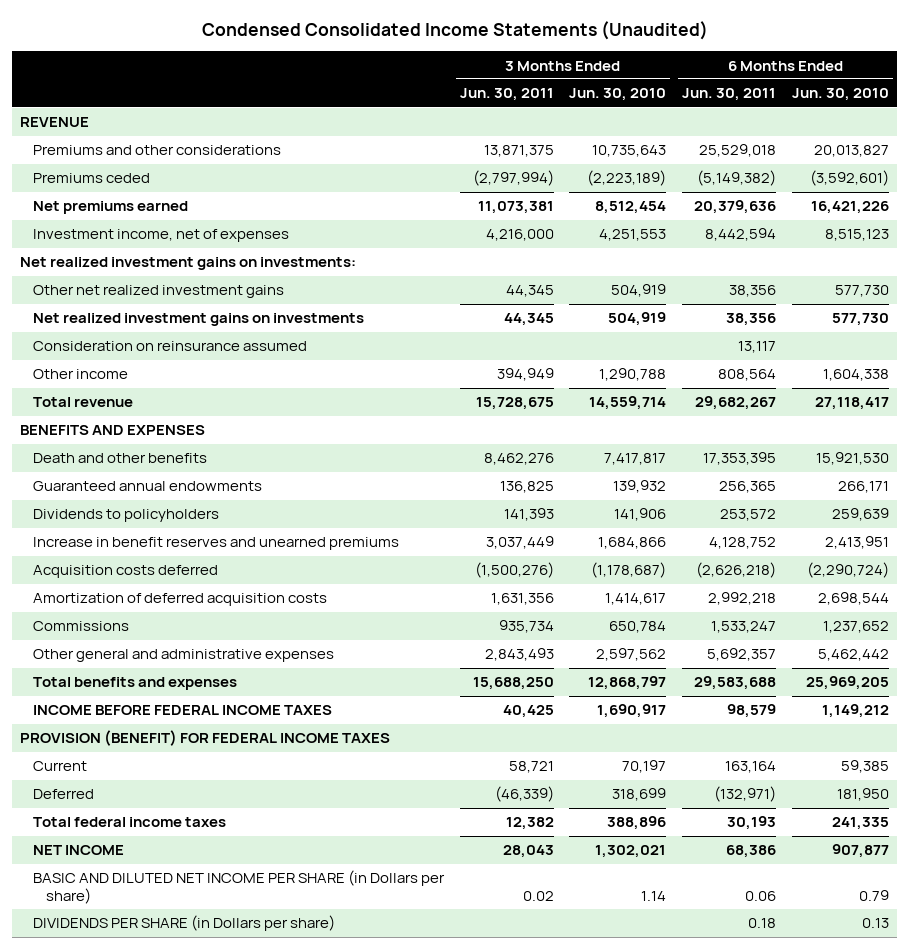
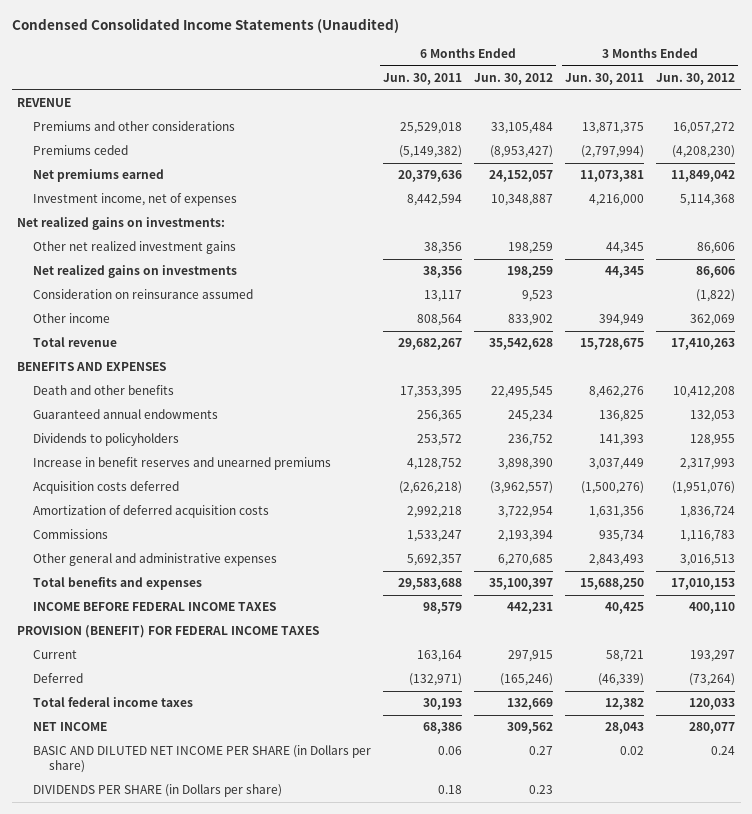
[569,88,667,102] Jun. 30, 2010 -> none
[791,88,889,102] Jun. 30, 2010 -> none
none -> [474,73,554,86] Jun. 30, 2012
none -> [655,73,735,86] Jun. 30, 2012
[20,257,357,271] Net realized investment gains on investments: -> [17,217,226,231] Net realized gains on investments:
[33,313,365,327] Net realized investment gains on investments -> [33,265,238,279] Net realized gains on investments

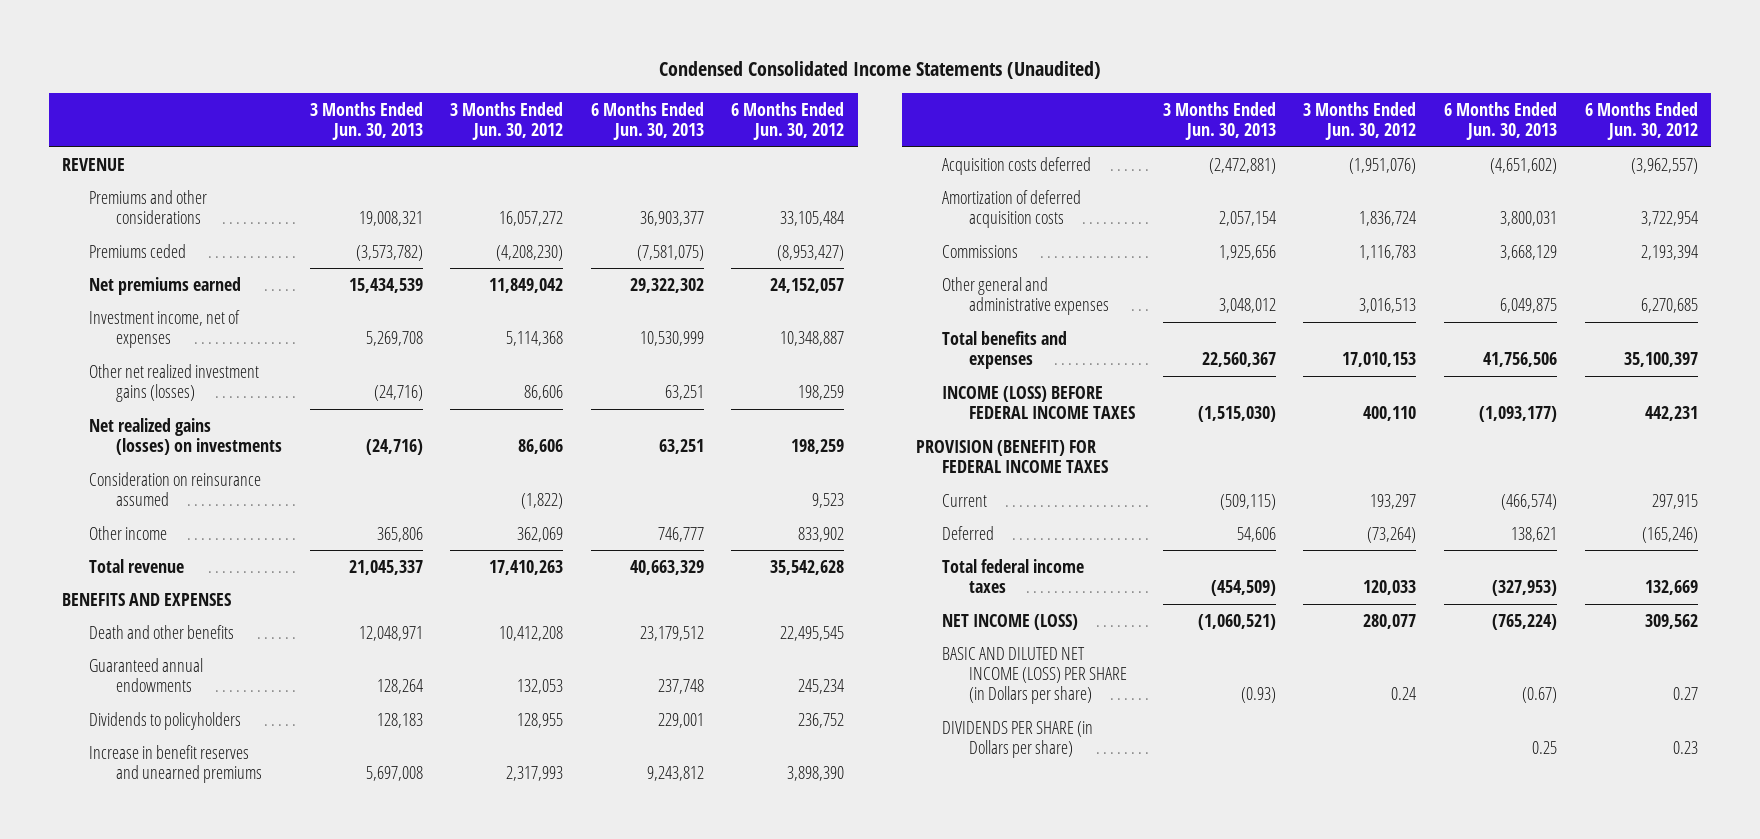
[383,73,463,86] Jun. 30, 2011 -> none
[564,73,644,86] Jun. 30, 2011 -> none
none -> [309,101,423,141] 3 Months Ended Jun. 30, 2013
none -> [590,101,704,141] 6 Months Ended Jun. 30, 2013
[17,217,226,231] Net realized gains on investments: -> none
[33,241,237,255] Other net realized investment gains -> [89,363,260,403] Other net realized investment gains (losses)
[33,265,238,279] Net realized gains on investments -> [89,417,283,456] Net realized gains (losses) on investments
[33,602,277,612] INCOME BEFORE FEDERAL INCOME TAXES -> [942,385,1136,420] INCOME (LOSS) BEFORE FEDERAL INCOME TAXES
[33,722,108,732] NET INCOME -> [942,613,1079,630] NET INCOME (LOSS)
[33,745,372,774] BASIC AND DILUTED NET INCOME PER SHARE (in Dollars per share) -> [942,646,1128,705] BASIC AND DILUTED NET INCOME (LOSS) PER SHARE (in Dollars per share)

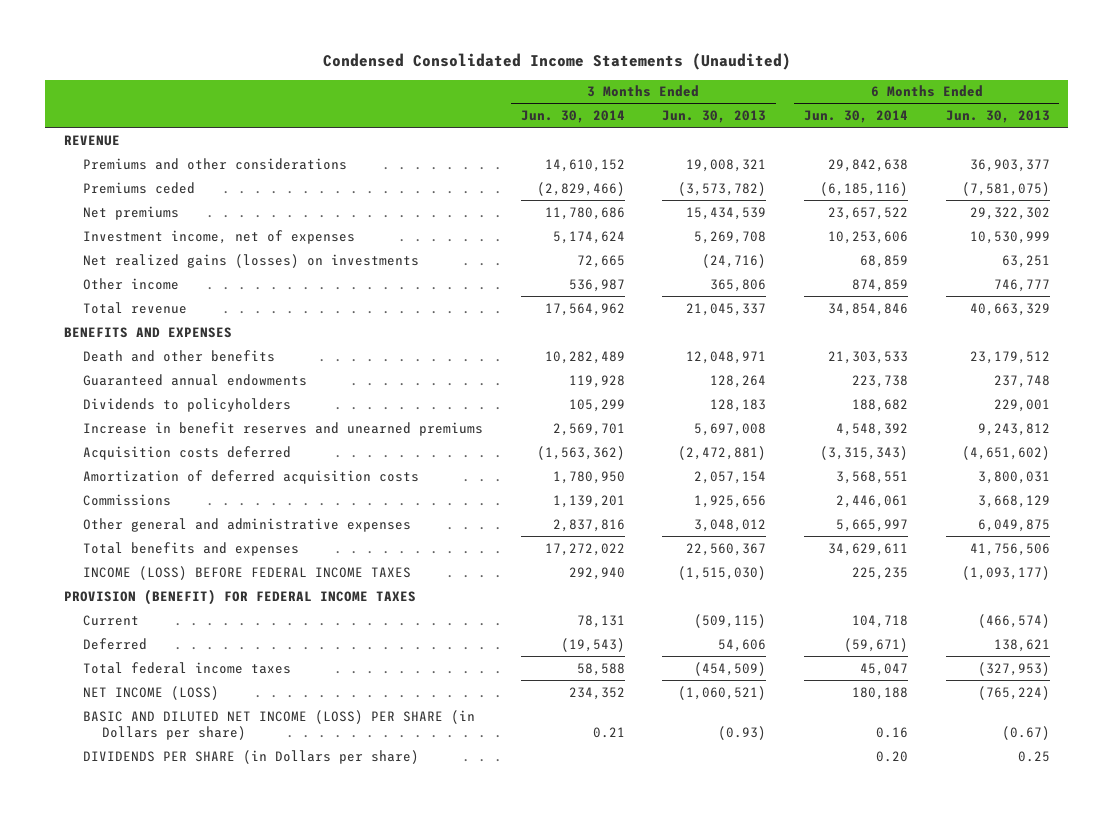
[450,101,564,141] 3 Months Ended Jun. 30, 2012 -> none
[731,101,845,141] 6 Months Ended Jun. 30, 2012 -> none
none -> [520,110,625,124] Jun. 30, 2014
none -> [803,110,908,124] Jun. 30, 2014
[89,276,242,295] Net premiums earned -> [82,205,179,220] Net premiums
[89,363,260,403] Other net realized investment gains (losses) -> none
[89,471,262,507] Consideration on reinsurance assumed -> none

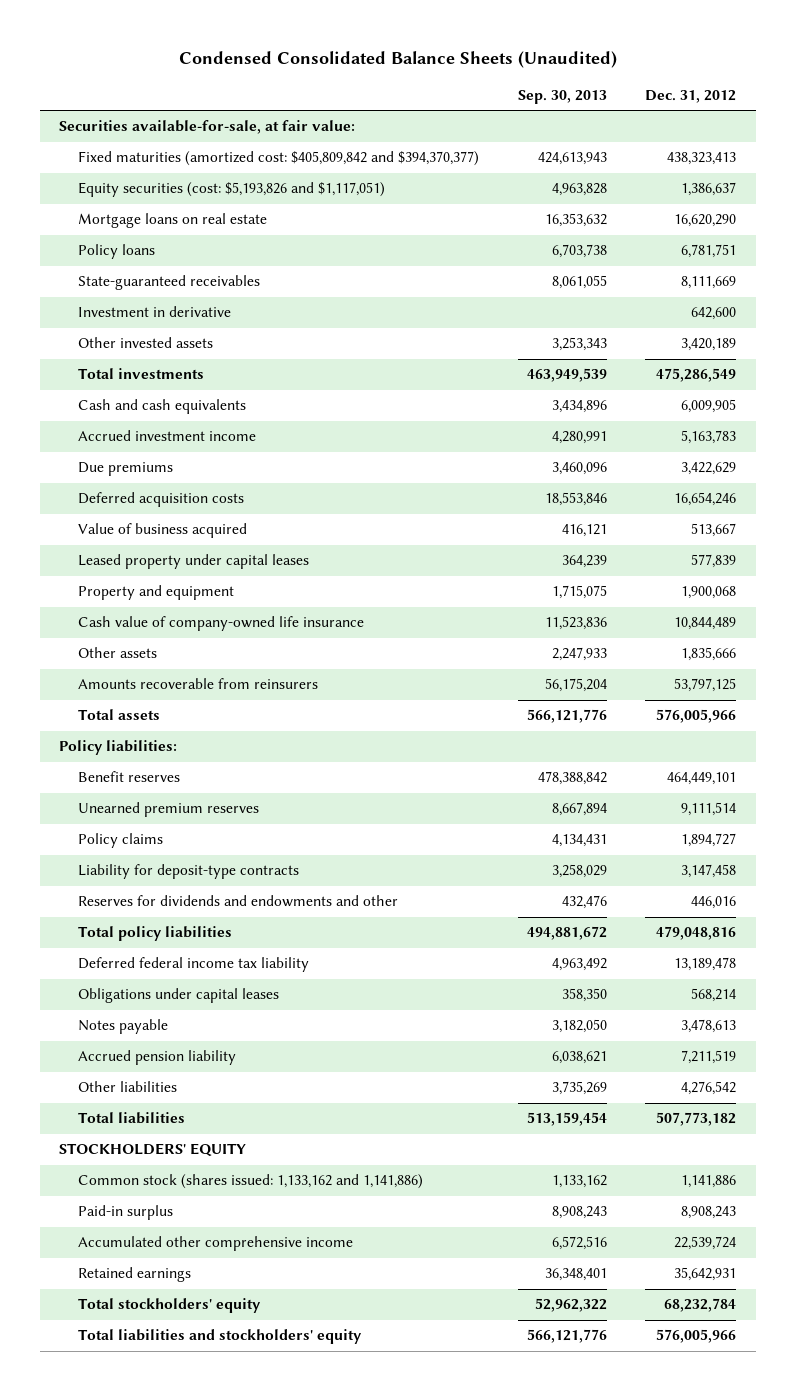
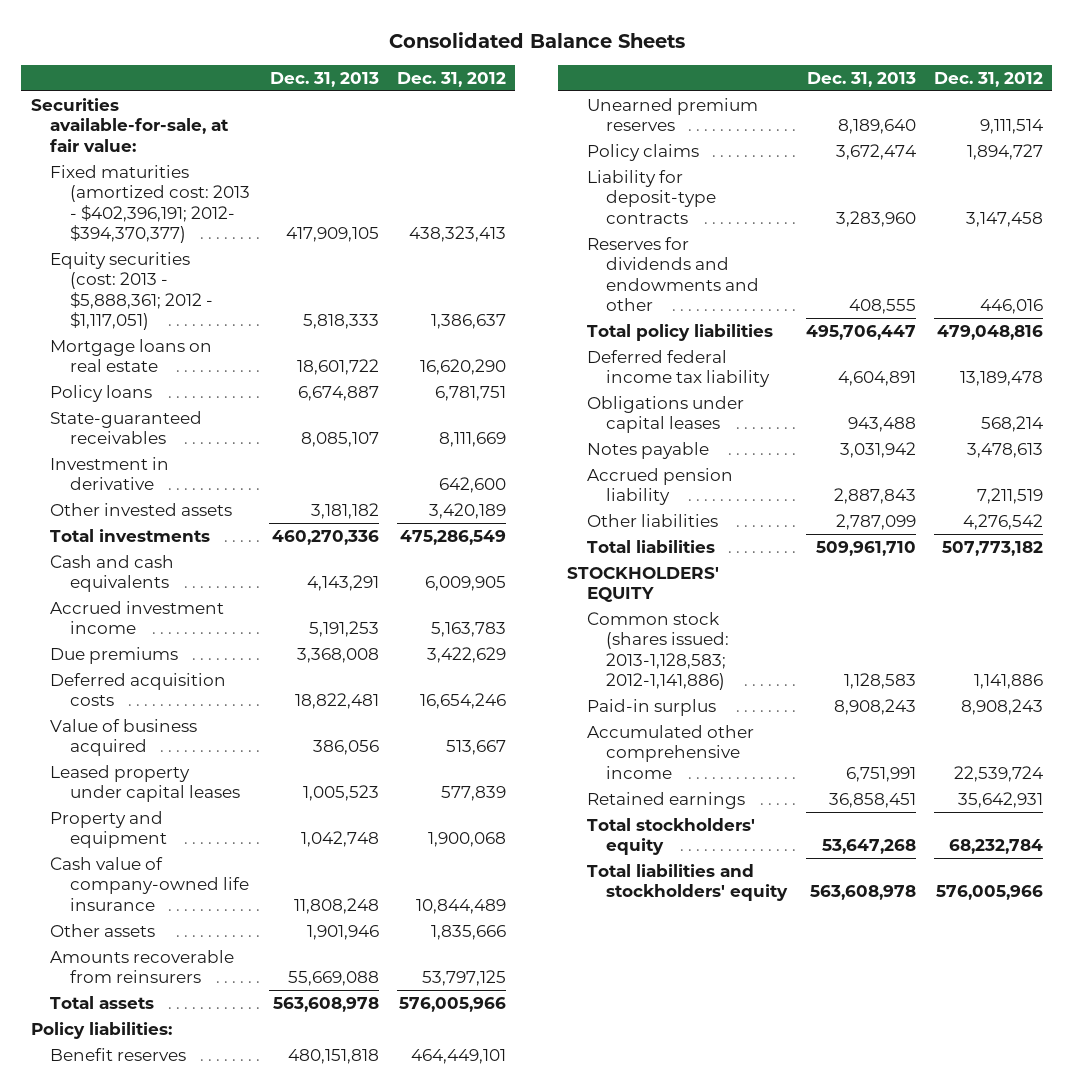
[178,51,617,69] Condensed Consolidated Balance Sheets (Unaudited) -> [388,32,685,49] Consolidated Balance Sheets
[517,90,607,105] Sep. 30, 2013 -> none
none -> [269,71,379,87] Dec. 31, 2013
[78,151,480,167] Fixed maturities (amortized cost: $405,809,842 and $394,370,377) -> [50,164,250,244] Fixed maturities (amortized cost: 2013 - $402,396,191; 2012- $394,370,377)
[78,182,386,198] Equity securities (cost: $5,193,826 and $1,117,051) -> [50,251,213,331] Equity securities (cost: 2013 - $5,888,361; 2012 - $1,117,051)
[78,1174,424,1190] Common stock (shares issued: 1,133,162 and 1,141,886) -> [586,611,730,691] Common stock (shares issued: 2013-1,128,583; 2012-1,141,886)

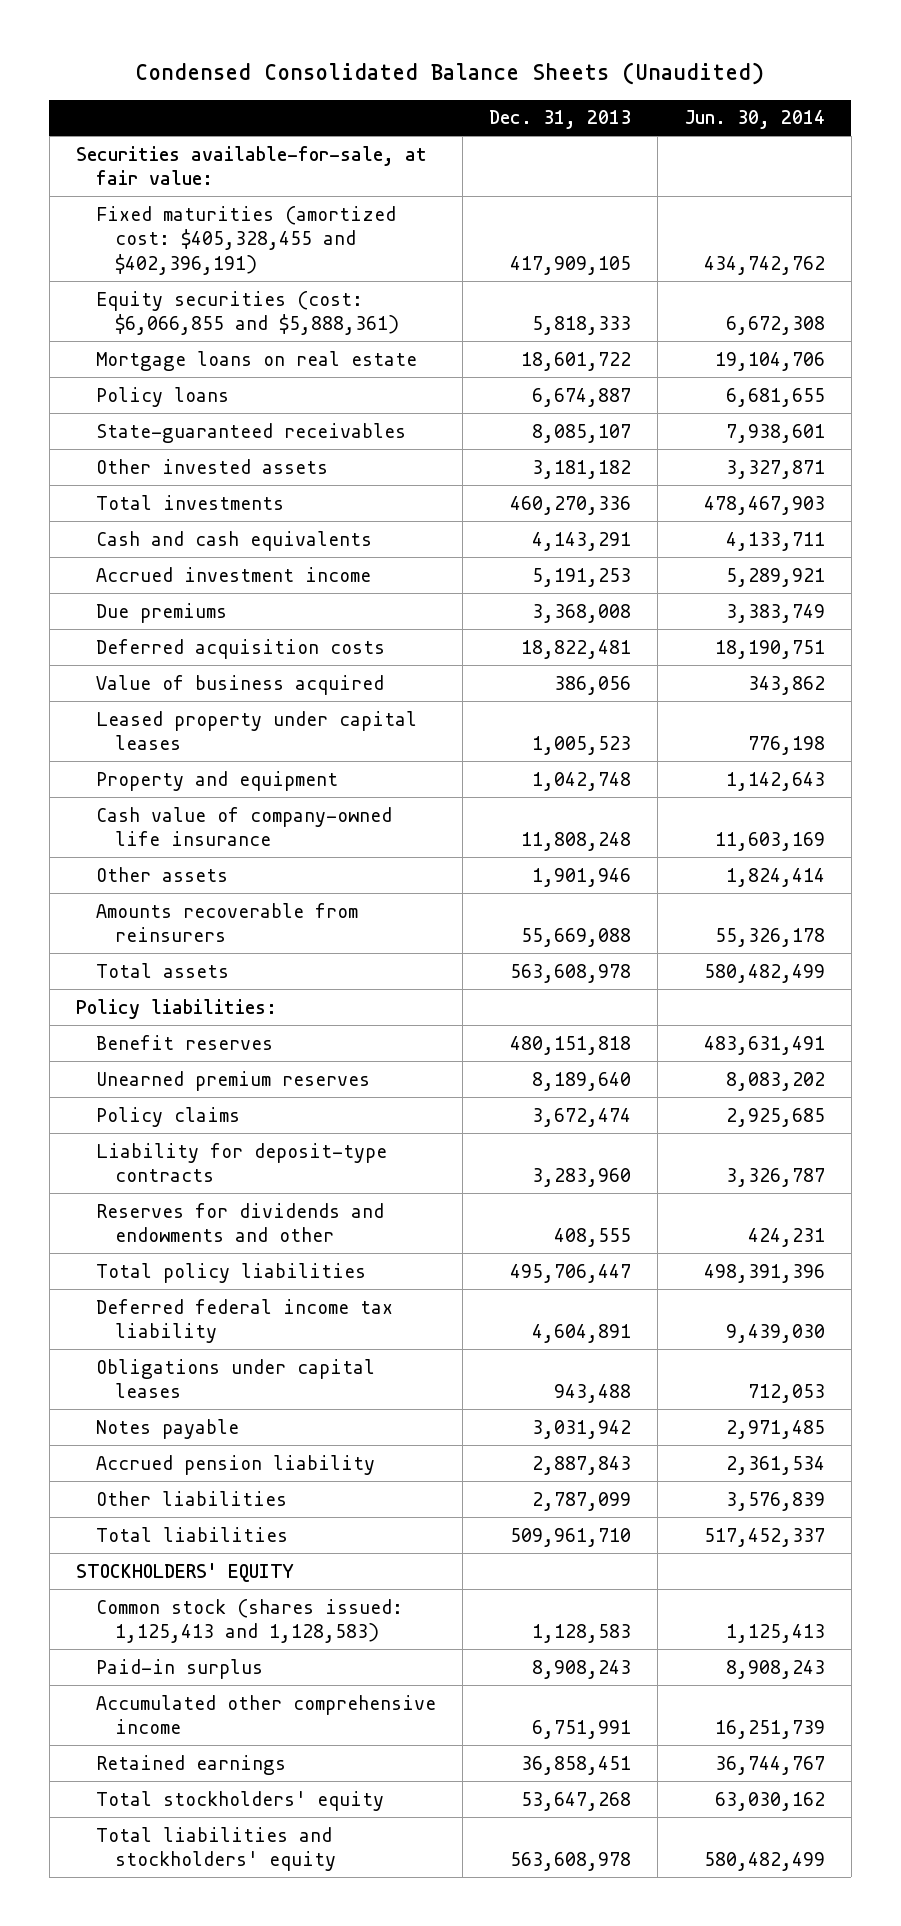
[388,32,685,49] Consolidated Balance Sheets -> [135,61,765,85] Condensed Consolidated Balance Sheets (Unaudited)
[397,71,507,87] Dec. 31, 2012 -> none
none -> [684,110,825,130] Jun. 30, 2014
[50,164,250,244] Fixed maturities (amortized cost: 2013 - $402,396,191; 2012- $394,370,377) -> [95,205,396,275] Fixed maturities (amortized cost: $405,328,455 and $402,396,191)
[50,251,213,331] Equity securities (cost: 2013 - $5,888,361; 2012 - $1,117,051) -> [95,290,400,336] Equity securities (cost: $6,066,855 and $5,888,361)
[50,456,170,491] Investment in derivative -> none
[586,611,730,691] Common stock (shares issued: 2013-1,128,583; 2012-1,141,886) -> [95,1598,403,1644] Common stock (shares issued: 1,125,413 and 1,128,583)

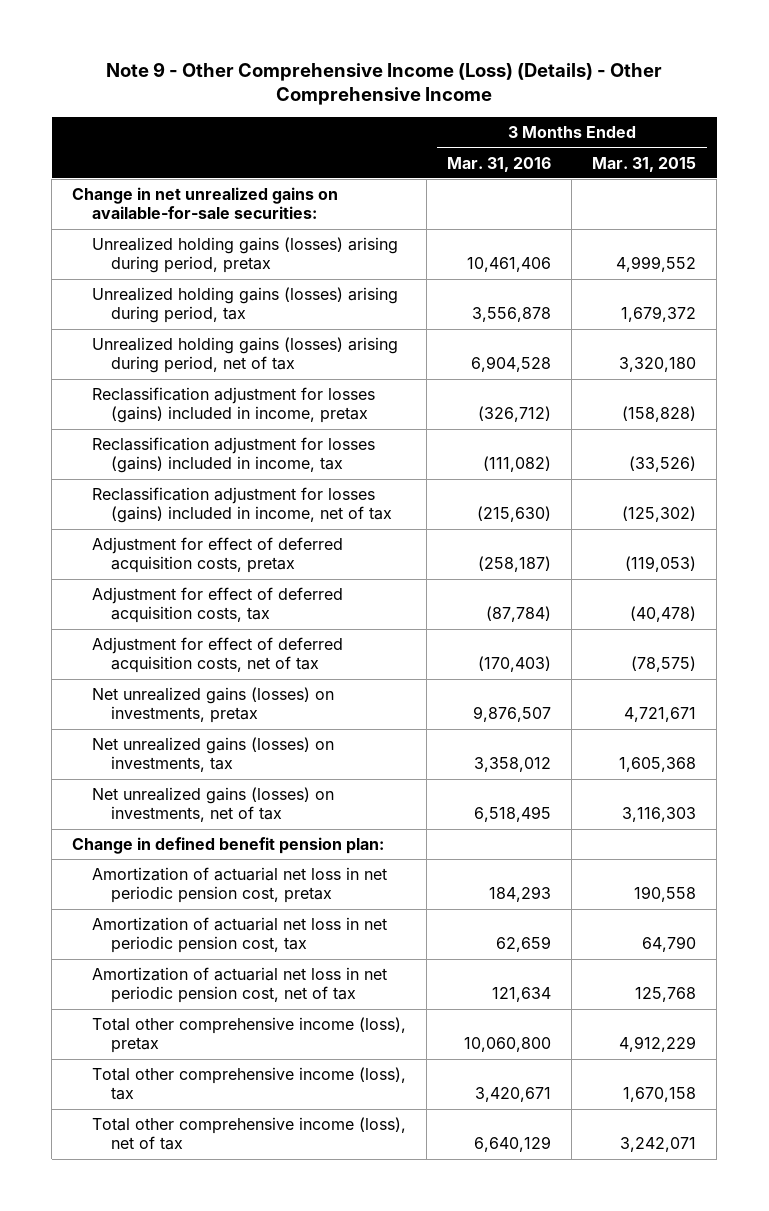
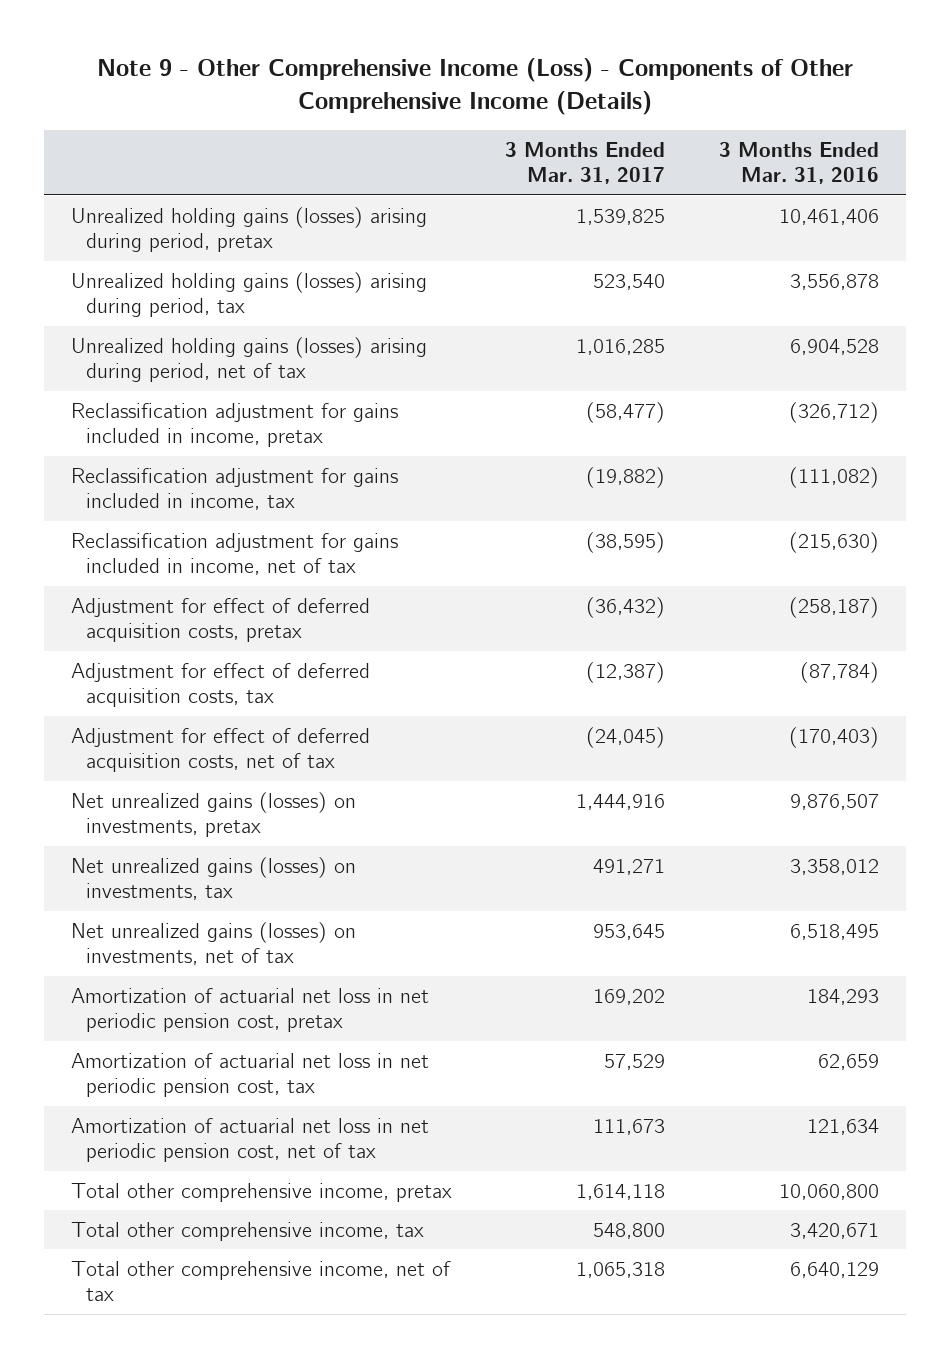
[106,61,663,106] Note 9 - Other Comprehensive Income (Loss) (Details) - Other Comprehensive Income -> [96,58,853,115] Note 9 - Other Comprehensive Income (Loss) - Components of Other Comprehensive Income (Details)
[592,156,697,172] Mar. 31, 2015 -> none
none -> [505,141,666,185] 3 Months Ended Mar. 31, 2017
[72,186,339,220] Change in net unrealized gains on available-for-sale securities: -> none
[91,386,375,424] Reclassification adjustment for losses (gains) included in income, pretax -> [70,402,398,448] Reclassification adjustment for gains included in income, pretax
[91,436,375,474] Reclassification adjustment for losses (gains) included in income, tax -> [70,467,398,511] Reclassification adjustment for gains included in income, tax
[91,486,392,524] Reclassification adjustment for losses (gains) included in income, net of tax -> [70,532,398,576] Reclassification adjustment for gains included in income, net of tax
[72,836,385,854] Change in defined benefit pension plan: -> none
[91,1016,406,1054] Total other comprehensive income (loss), pretax -> [70,1182,452,1202] Total other comprehensive income, pretax
[91,1066,406,1101] Total other comprehensive income (loss), tax -> [70,1221,424,1241] Total other comprehensive income, tax
[91,1116,406,1151] Total other comprehensive income (loss), net of tax -> [70,1260,451,1302] Total other comprehensive income, net of tax

